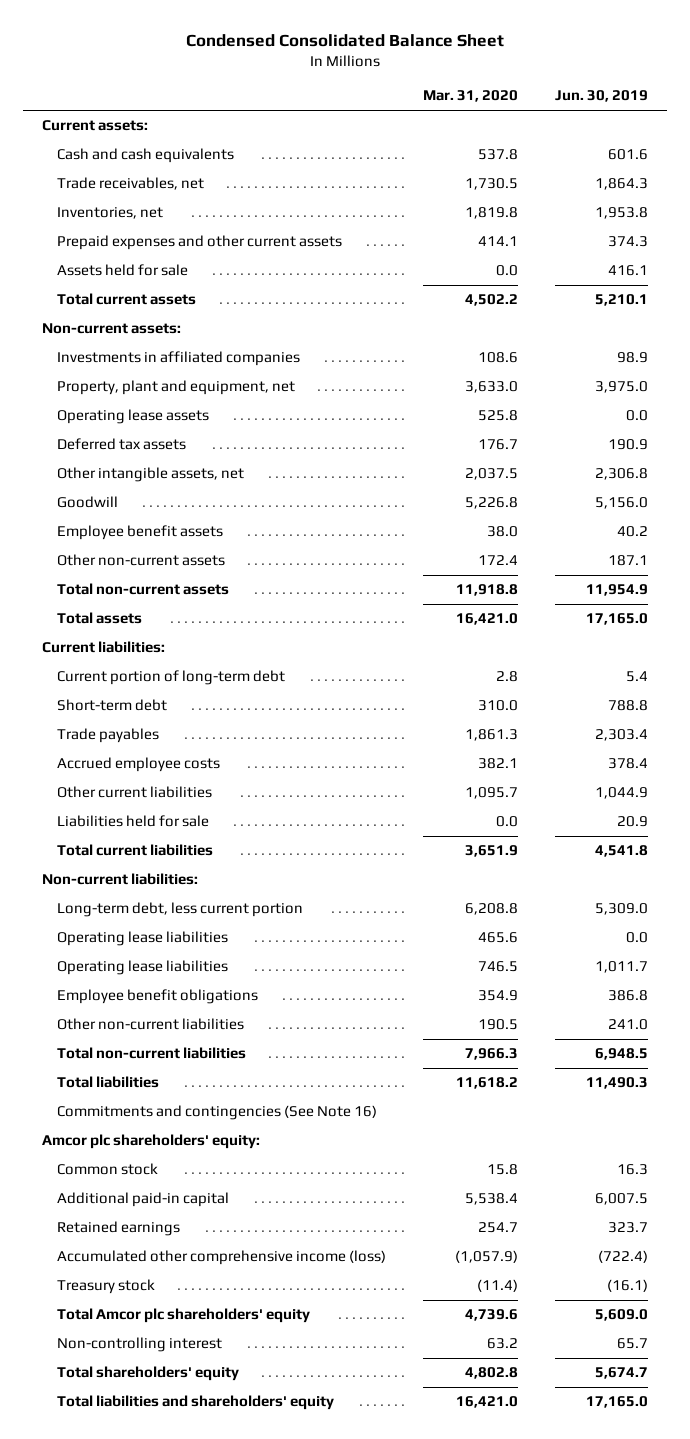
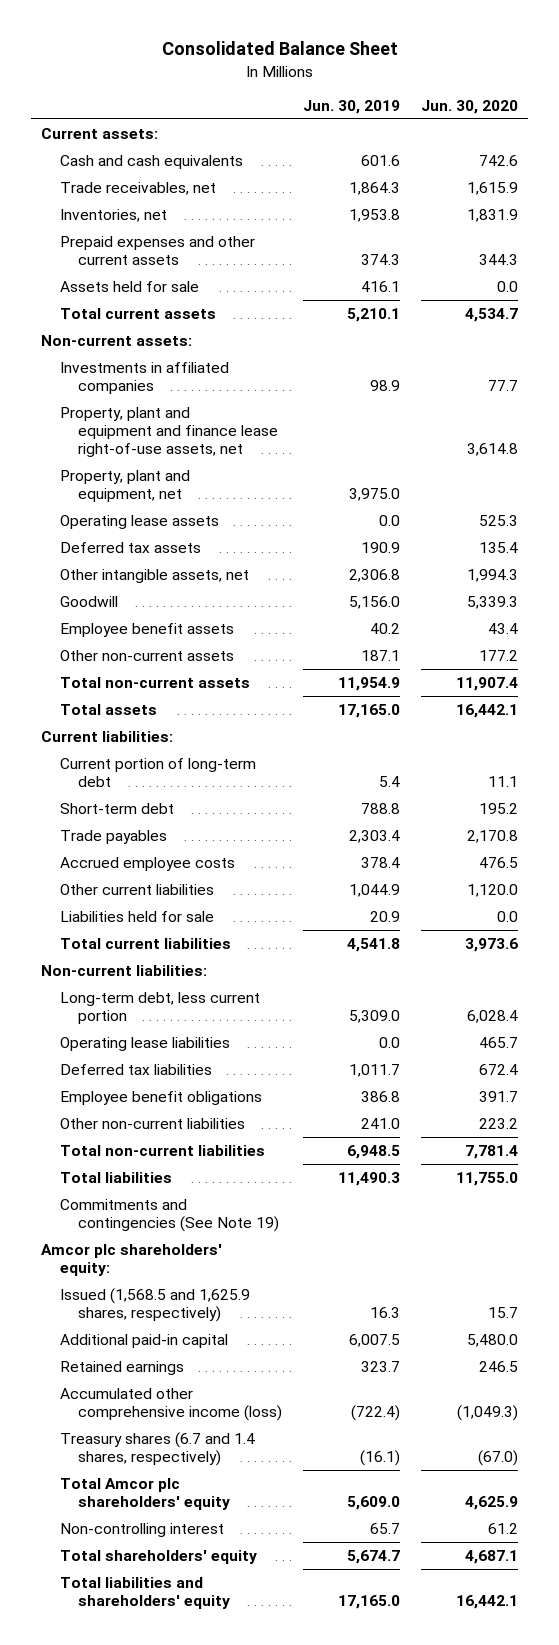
[185,34,504,48] Condensed Consolidated Balance Sheet -> [161,41,398,56] Consolidated Balance Sheet
[423,90,519,103] Mar. 31, 2020 -> none
none -> [420,100,518,115] Jun. 30, 2020
none -> [59,406,278,458] Property, plant and equipment and finance lease right-of-use assets, net
[57,960,229,976] Operating lease liabilities -> [59,1063,212,1075] Deferred tax liabilities
[57,1105,378,1121] Commitments and contingencies (See Note 16) -> [59,1198,279,1233] Commitments and contingencies (See Note 19)
[57,1163,159,1176] Common stock -> [59,1287,250,1323] Issued (1,568.5 and 1,625.9 shares, respectively)
[57,1279,156,1295] Treasury stock -> [59,1431,255,1467] Treasury shares (6.7 and 1.4 shares, respectively)

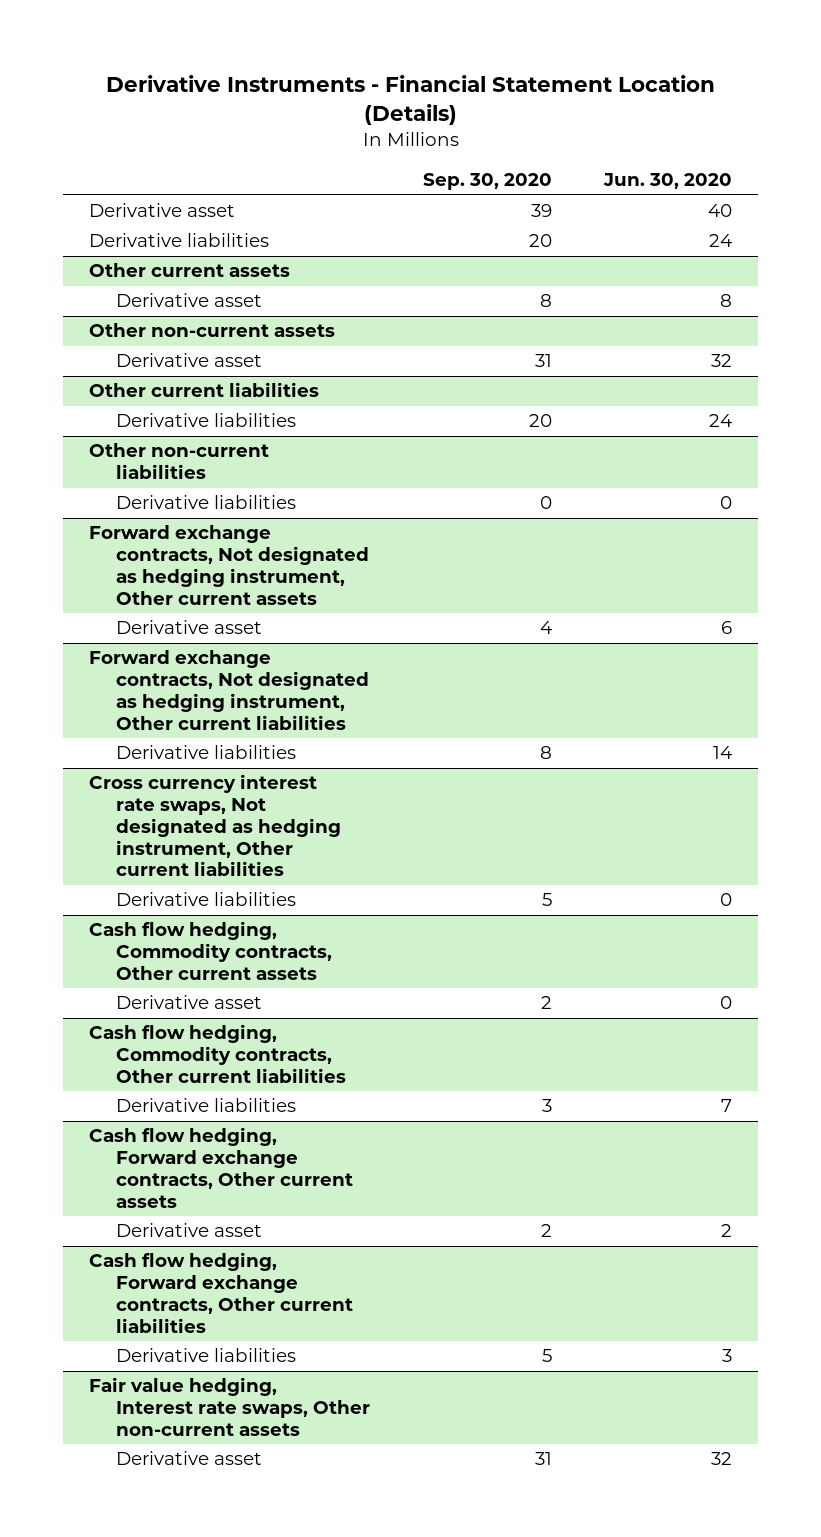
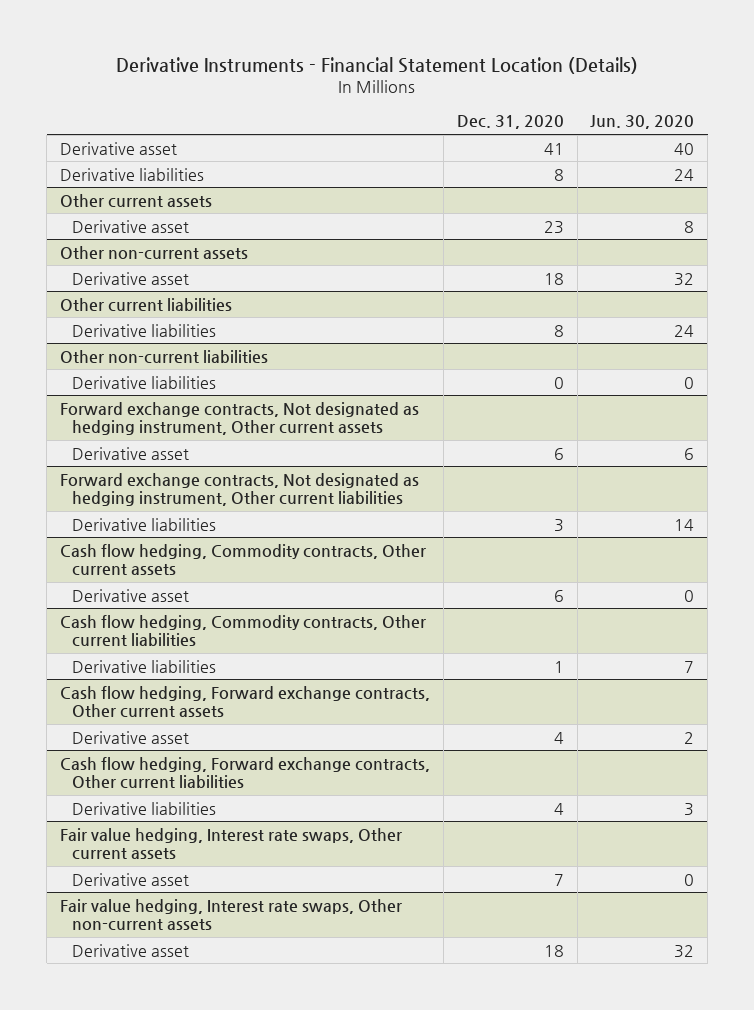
[422,173,552,191] Sep. 30, 2020 -> none
none -> [456,115,564,130] Dec. 31, 2020
[89,774,342,877] Cross currency interest rate swaps, Not designated as hedging instrument, Other current liabilities -> none
[116,892,297,907] Derivative liabilities -> none
none -> [59,827,402,861] Fair value hedging, Interest rate swaps, Other current assets
none -> [71,872,189,886] Derivative asset

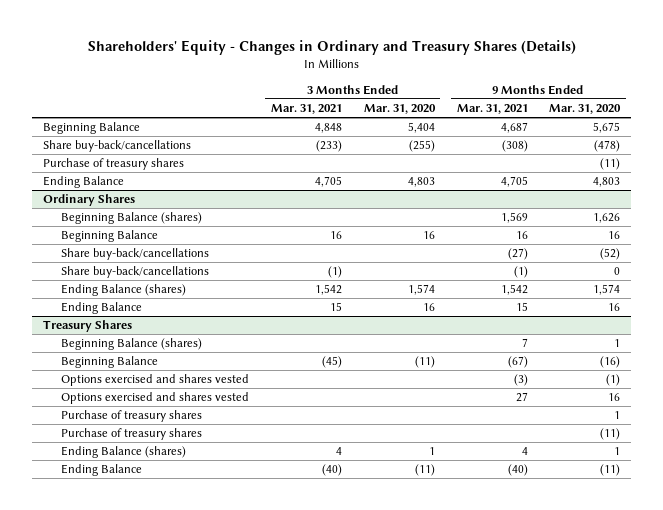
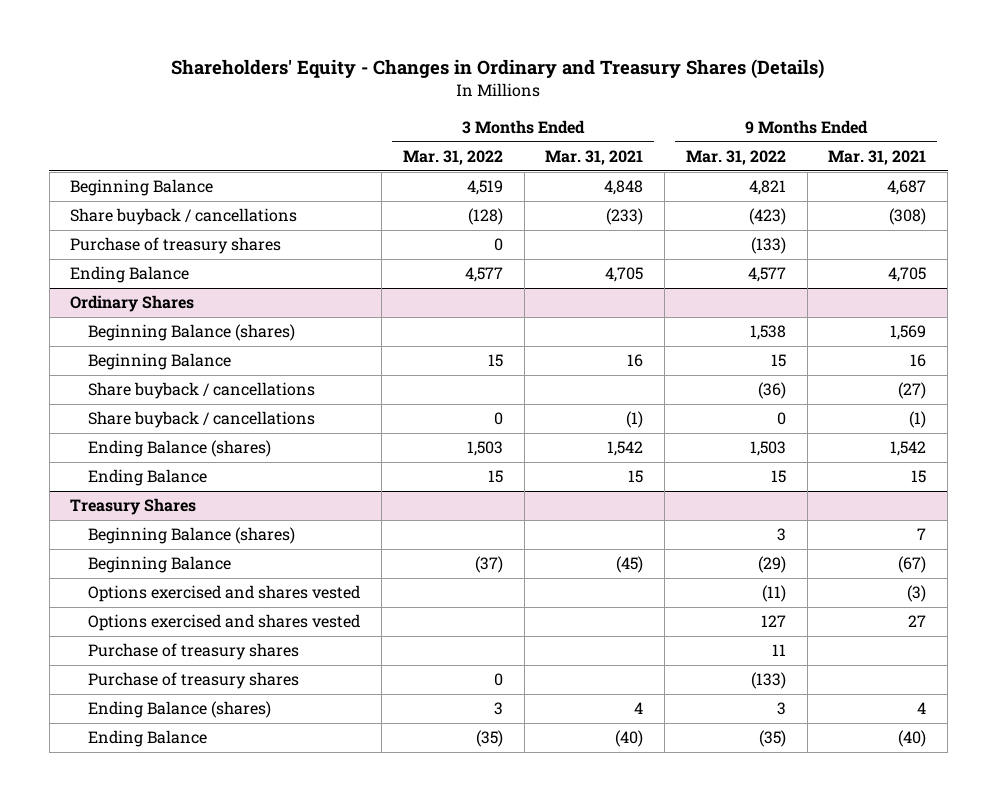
[363,104,436,115] Mar. 31, 2020 -> none
[549,104,622,115] Mar. 31, 2020 -> none
none -> [402,149,503,165] Mar. 31, 2022
none -> [685,149,786,165] Mar. 31, 2022
[42,140,191,153] Share buy-back/cancellations -> [70,208,298,226] Share buyback / cancellations
[60,248,209,261] Share buy-back/cancellations -> [88,382,316,400] Share buyback / cancellations
[60,266,209,279] Share buy-back/cancellations -> [88,411,316,429] Share buyback / cancellations

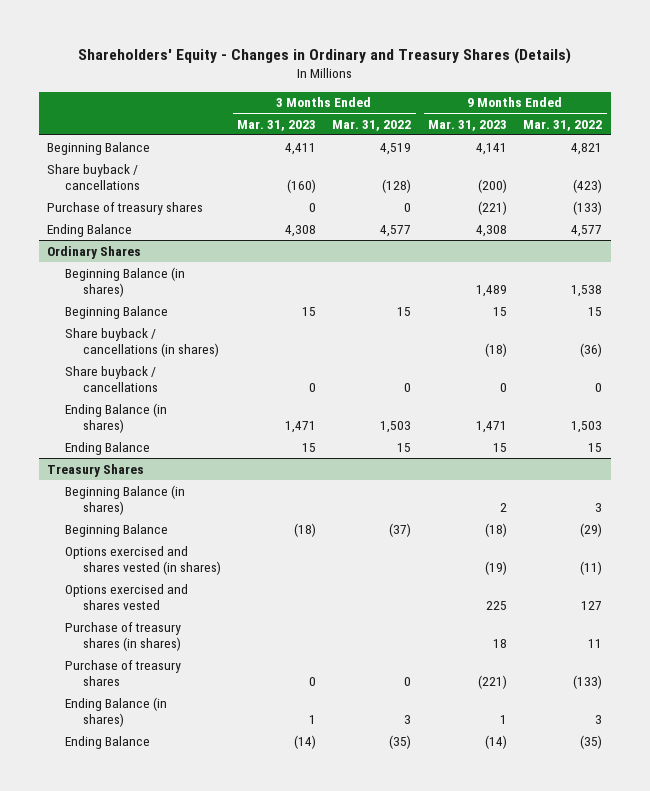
[545,149,644,165] Mar. 31, 2021 -> none
[828,149,927,165] Mar. 31, 2021 -> none
none -> [236,119,316,131] Mar. 31, 2023
none -> [427,119,507,131] Mar. 31, 2023
[88,324,296,342] Beginning Balance (shares) -> [64,266,185,297] Beginning Balance (in shares)
[88,382,316,400] Share buyback / cancellations -> [64,327,219,357] Share buyback / cancellations (in shares)
[88,440,272,458] Ending Balance (shares) -> [64,402,167,433] Ending Balance (in shares)
[88,527,296,545] Beginning Balance (shares) -> [64,484,185,515] Beginning Balance (in shares)
[88,585,361,603] Options exercised and shares vested -> [64,545,221,575] Options exercised and shares vested (in shares)
[88,643,300,661] Purchase of treasury shares -> [64,621,181,651] Purchase of treasury shares (in shares)
[88,701,272,719] Ending Balance (shares) -> [64,696,167,727] Ending Balance (in shares)

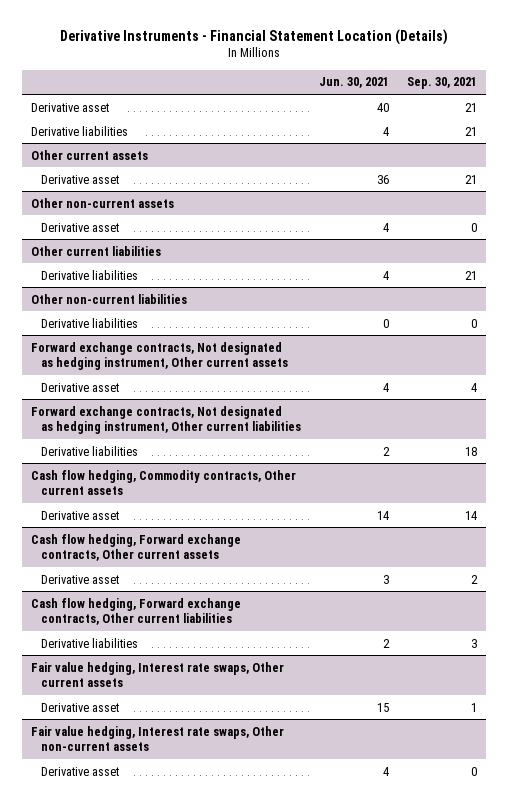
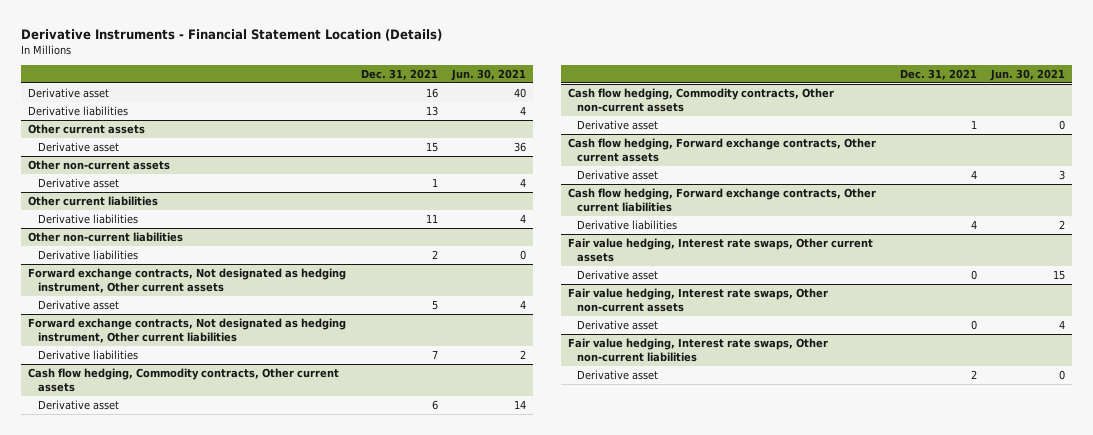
[407,77,478,90] Sep. 30, 2021 -> none
none -> [360,68,438,80] Dec. 31, 2021
none -> [567,87,834,112] Cash flow hedging, Commodity contracts, Other non-current assets
none -> [577,119,659,130] Derivative asset
none -> [567,337,828,362] Fair value hedging, Interest rate swaps, Other non-current liabilities
none -> [577,369,659,380] Derivative asset

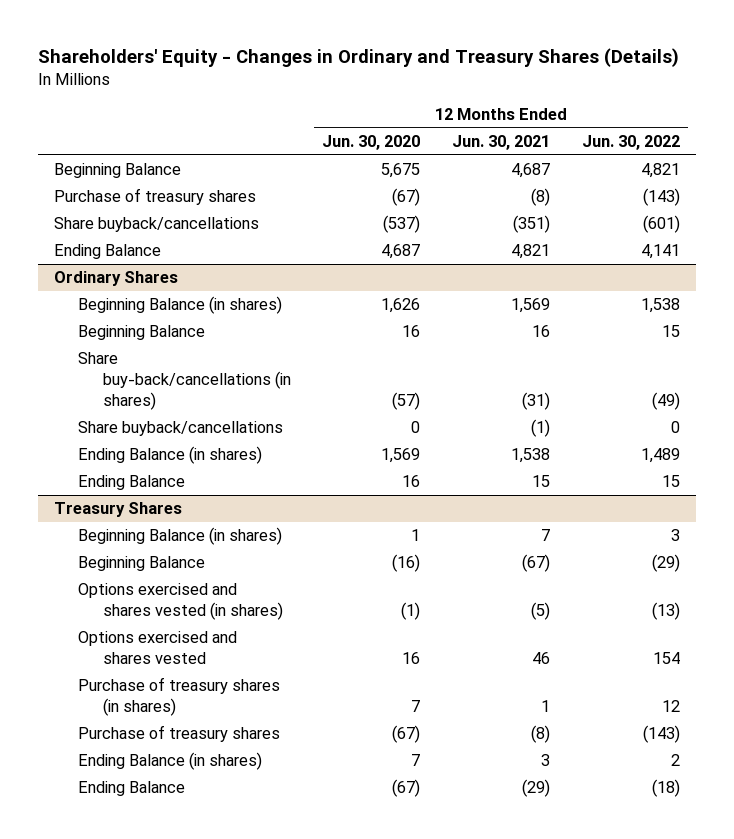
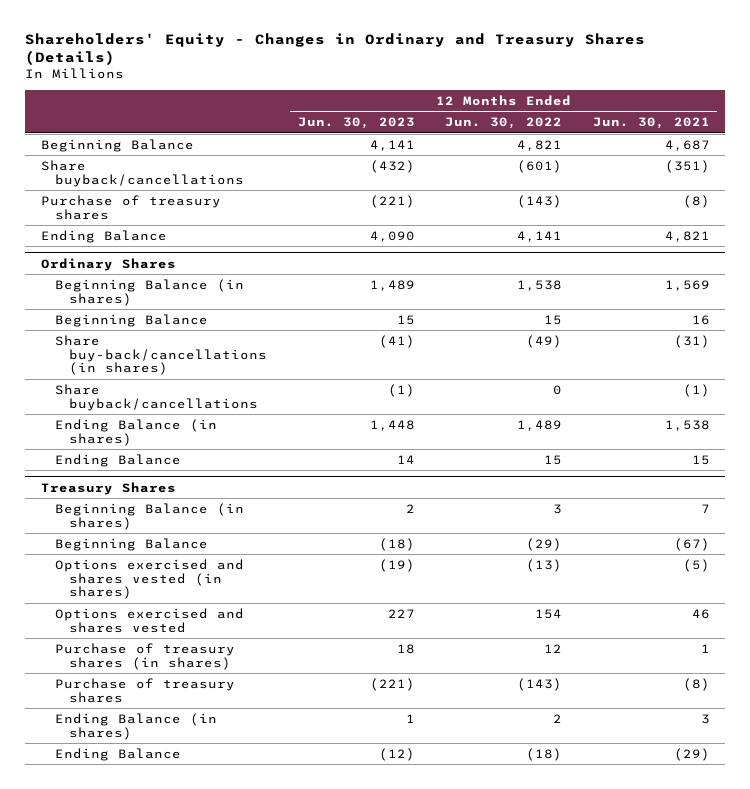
[322,135,421,151] Jun. 30, 2020 -> none
none -> [297,117,415,130] Jun. 30, 2023
[53,188,256,206] Purchase of treasury shares -> [40,194,221,220] Purchase of treasury shares

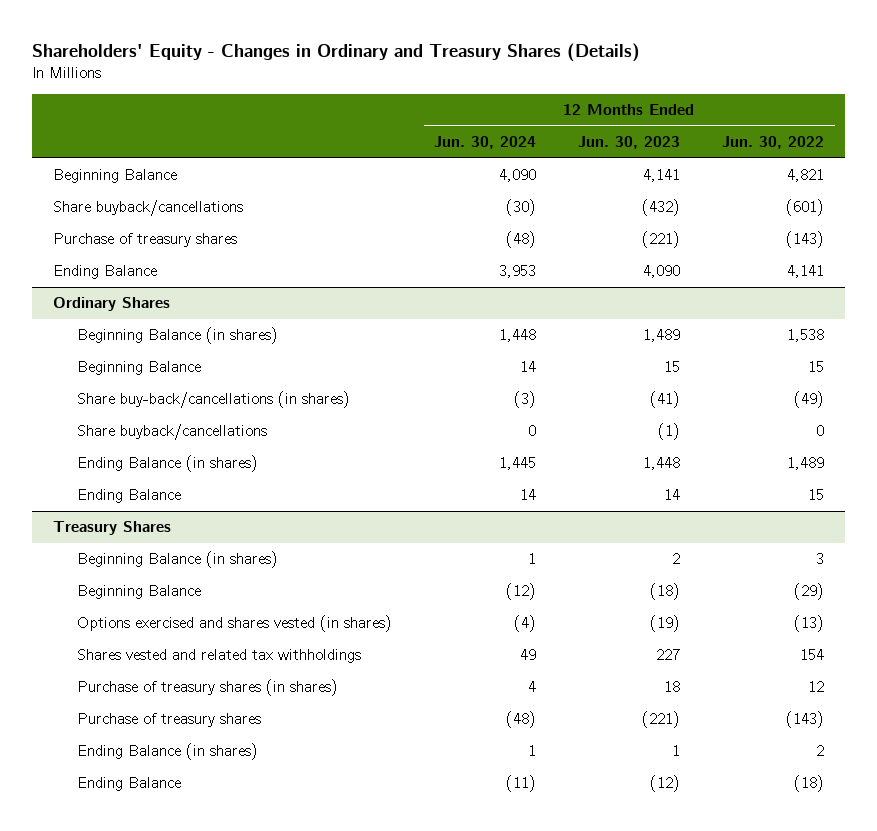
[592,117,710,130] Jun. 30, 2021 -> none
none -> [434,136,537,150] Jun. 30, 2024
[54,607,244,633] Options exercised and shares vested -> [77,649,362,664] Shares vested and related tax withholdings

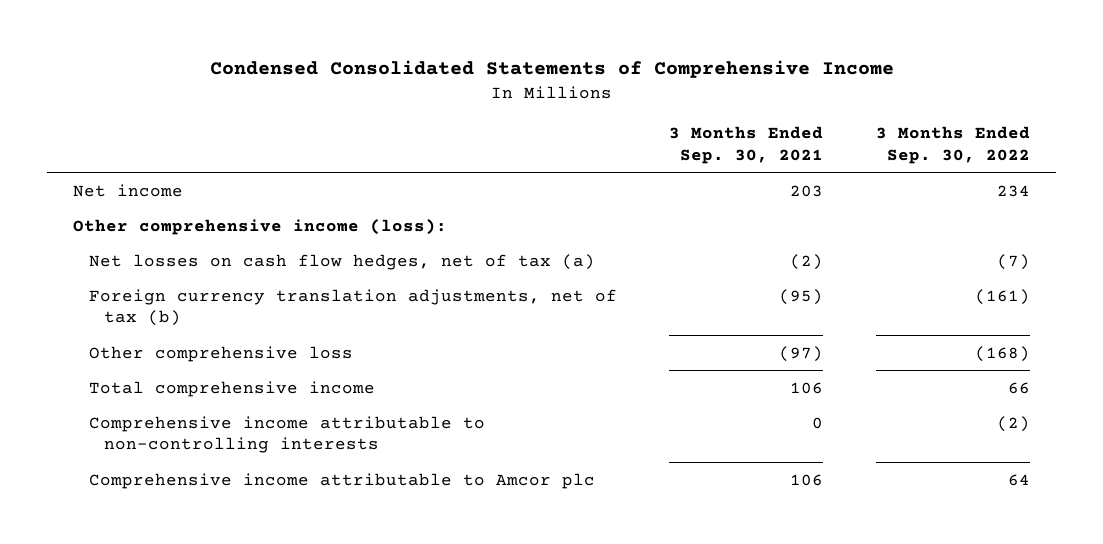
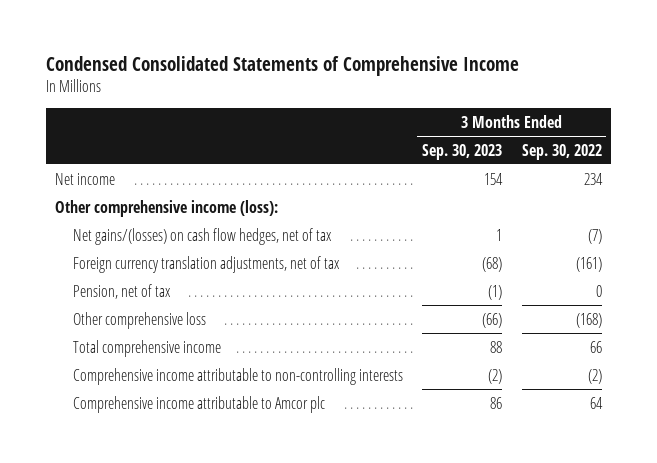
[669,126,824,164] 3 Months Ended Sep. 30, 2021 -> none
none -> [422,143,503,160] Sep. 30, 2023
[88,253,595,270] Net losses on cash flow hedges, net of tax (a) -> [73,227,333,245] Net gains/(losses) on cash flow hedges, net of tax
[88,288,617,327] Foreign currency translation adjustments, net of tax (b) -> [73,255,341,273] Foreign currency translation adjustments, net of tax
none -> [73,283,172,299] Pension, net of tax

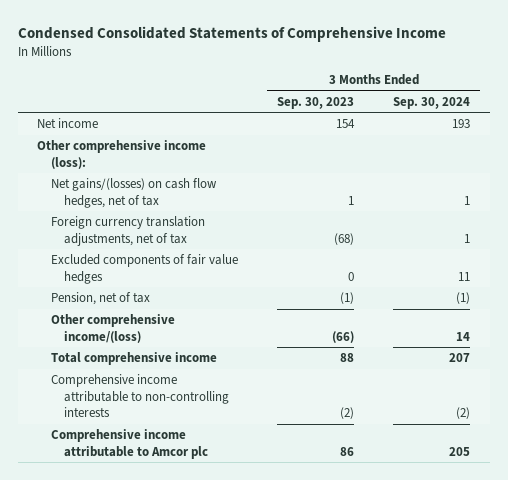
[521,143,602,160] Sep. 30, 2022 -> none
none -> [393,96,471,109] Sep. 30, 2024
none -> [50,254,238,284] Excluded components of fair value hedges
[73,311,207,329] Other comprehensive loss -> [50,314,175,343] Other comprehensive income/(loss)

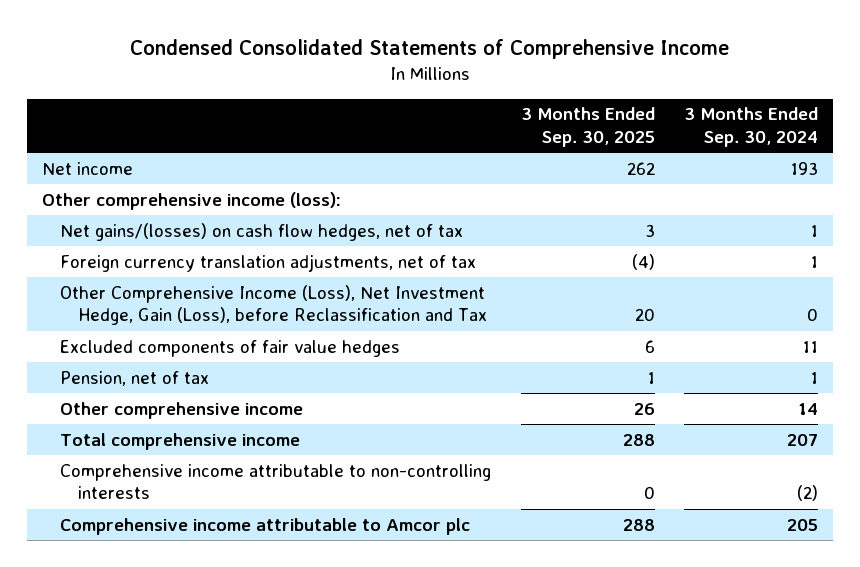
[276,96,354,109] Sep. 30, 2023 -> none
none -> [520,107,655,148] 3 Months Ended Sep. 30, 2025
none -> [59,284,488,326] Other Comprehensive Income (Loss), Net Investment Hedge, Gain (Loss), before Reclassification and Tax
[456,292,471,305] (1) -> [810,371,819,384] 1
[50,314,175,343] Other comprehensive income/(loss) -> [59,401,303,419] Other comprehensive income

